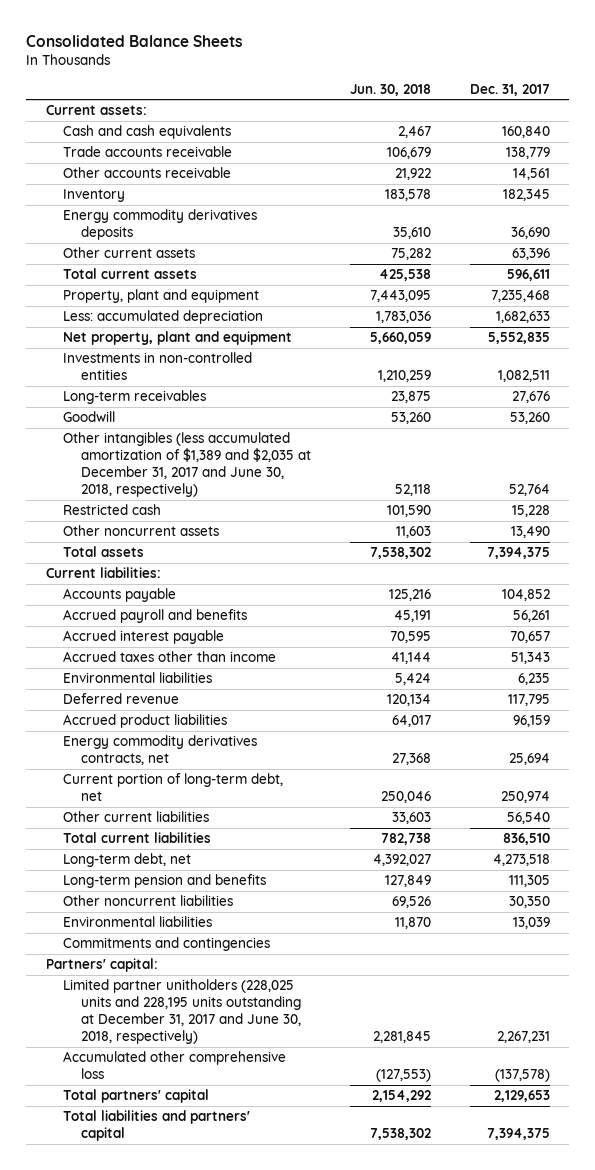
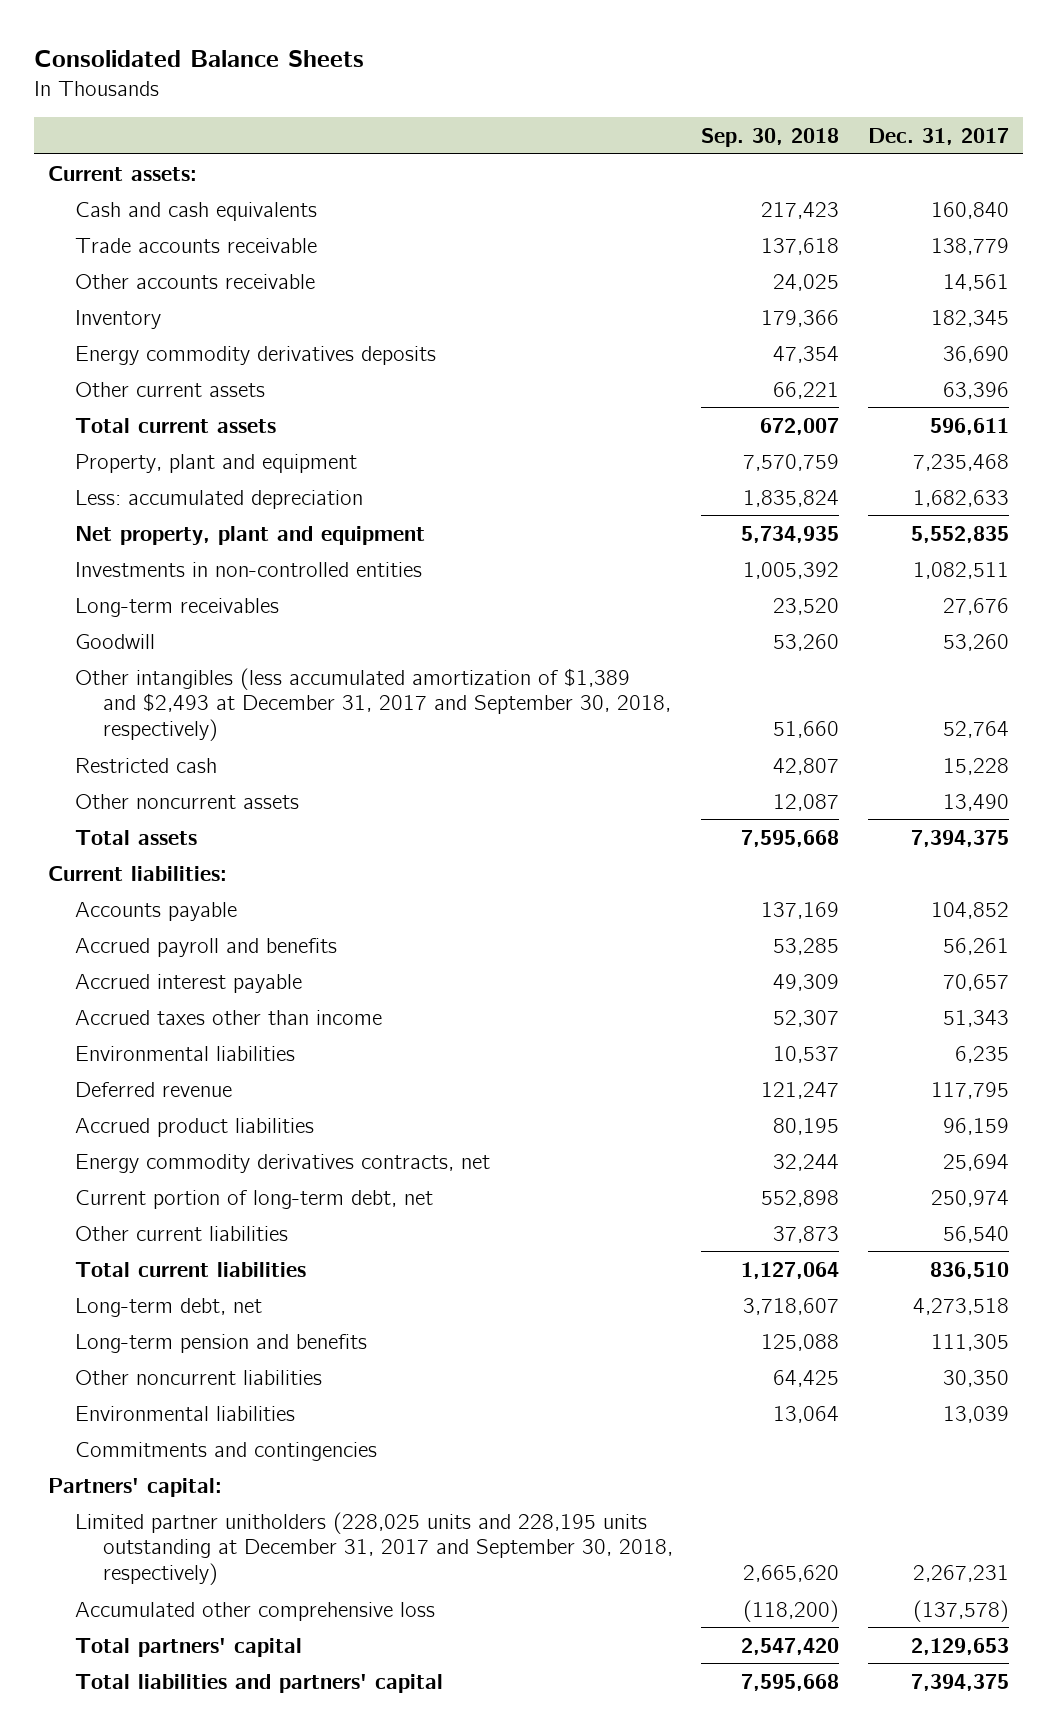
[349,83,431,96] Jun. 30, 2018 -> none
none -> [701,128,840,148] Sep. 30, 2018
[63,432,311,498] Other intangibles (less accumulated amortization of $1,389 and $2,035 at December 31, 2017 and June 30, 2018, respectively) -> [75,667,671,742] Other intangibles (less accumulated amortization of $1,389 and $2,493 at December 31, 2017 and September 30, 2018, respectively)
[63,979,301,1045] Limited partner unitholders (228,025 units and 228,195 units outstanding at December 31, 2017 and June 30, 2018, respectively) -> [75,1511,673,1586] Limited partner unitholders (228,025 units and 228,195 units outstanding at December 31, 2017 and September 30, 2018, respectively)

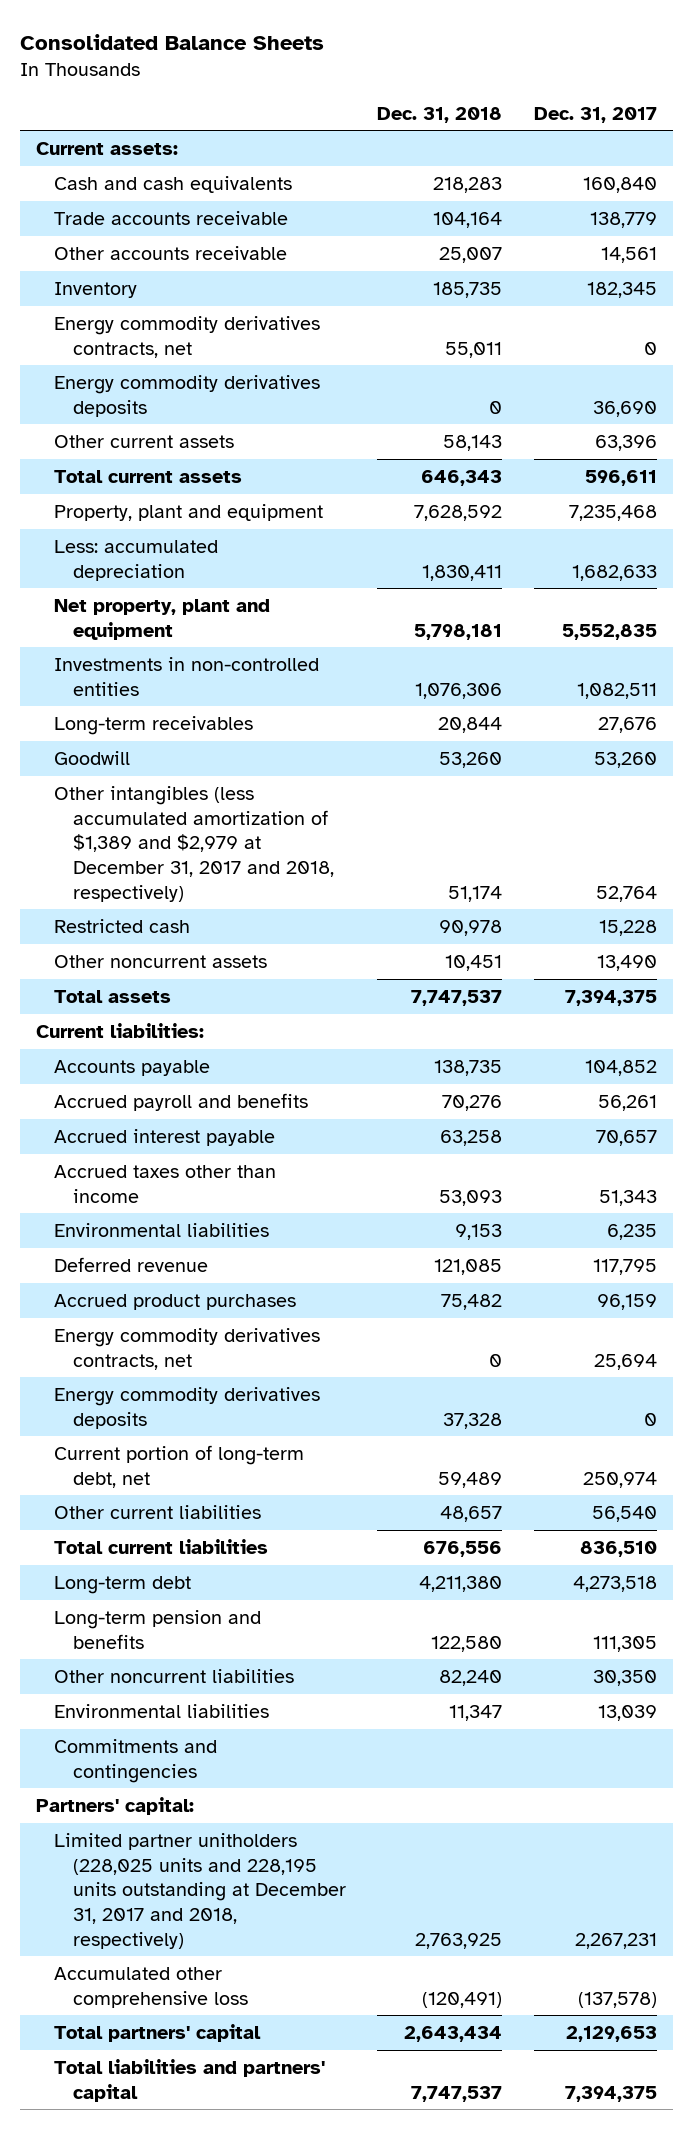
[701,128,840,148] Sep. 30, 2018 -> none
none -> [377,106,503,123] Dec. 31, 2018
none -> [54,315,321,358] Energy commodity derivatives contracts, net
[75,667,671,742] Other intangibles (less accumulated amortization of $1,389 and $2,493 at December 31, 2017 and September 30, 2018, respectively) -> [54,785,334,902] Other intangibles (less accumulated amortization of $1,389 and $2,979 at December 31, 2017 and 2018, respectively)
[75,1117,315,1137] Accrued product liabilities -> [54,1293,297,1310] Accrued product purchases
none -> [54,1386,321,1429] Energy commodity derivatives deposits
[75,1297,263,1317] Long-term debt, net -> [54,1575,192,1594] Long-term debt
[75,1511,673,1586] Limited partner unitholders (228,025 units and 228,195 units outstanding at December 31, 2017 and September 30, 2018, respectively) -> [54,1832,346,1949] Limited partner unitholders (228,025 units and 228,195 units outstanding at December 31, 2017 and 2018, respectively)

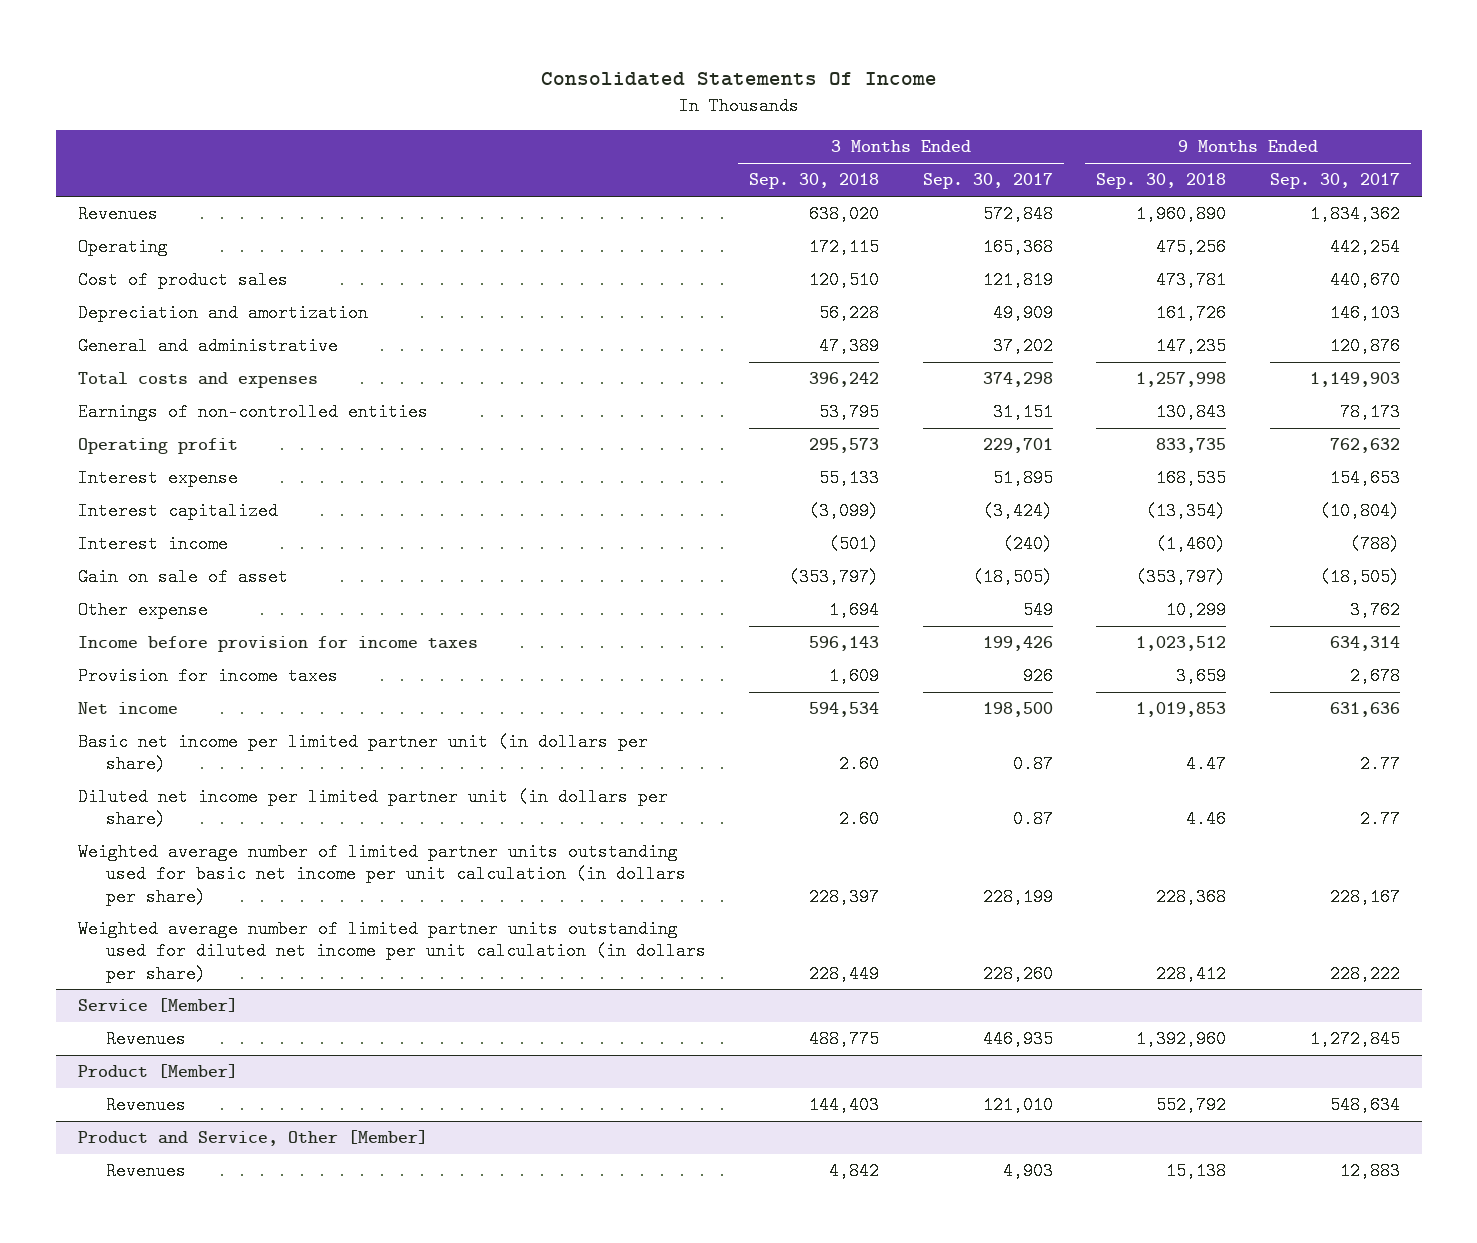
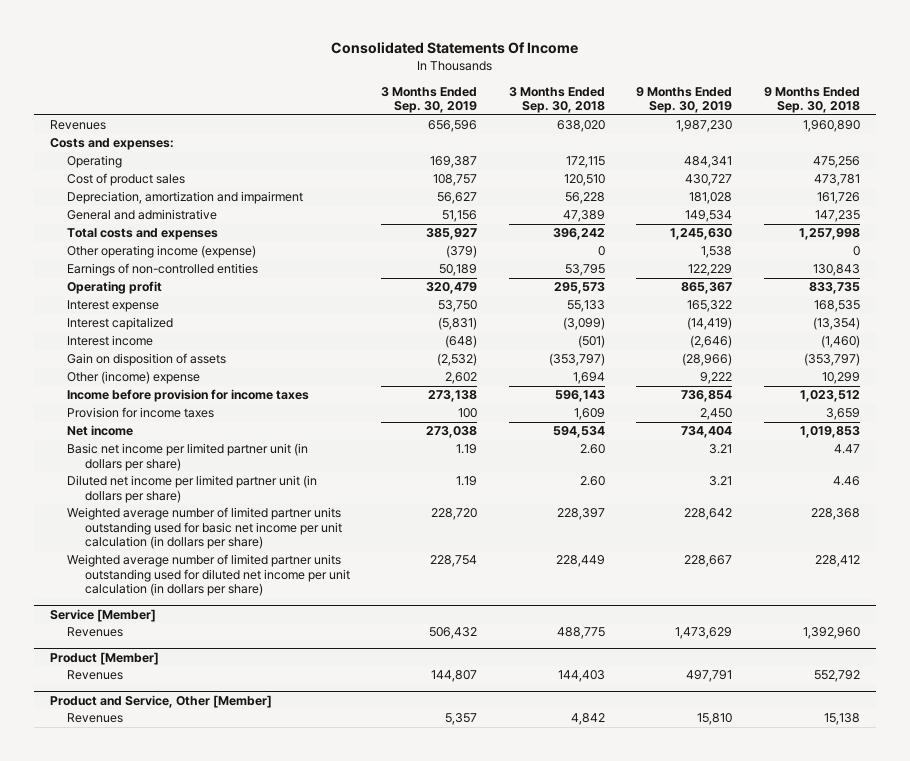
[922,173,1053,190] Sep. 30, 2017 -> none
[1269,173,1400,190] Sep. 30, 2017 -> none
none -> [381,86,478,114] 3 Months Ended Sep. 30, 2019
none -> [636,86,733,114] 9 Months Ended Sep. 30, 2019
none -> [49,138,174,151] Costs and expenses:
[77,304,368,323] Depreciation and amortization -> [67,191,304,205] Depreciation, amortization and impairment
none -> [67,245,257,259] Other operating income (expense)
[77,568,288,587] Gain on sale of asset -> [67,353,227,367] Gain on disposition of assets
[77,601,208,620] Other expense -> [67,371,201,385] Other (income) expense

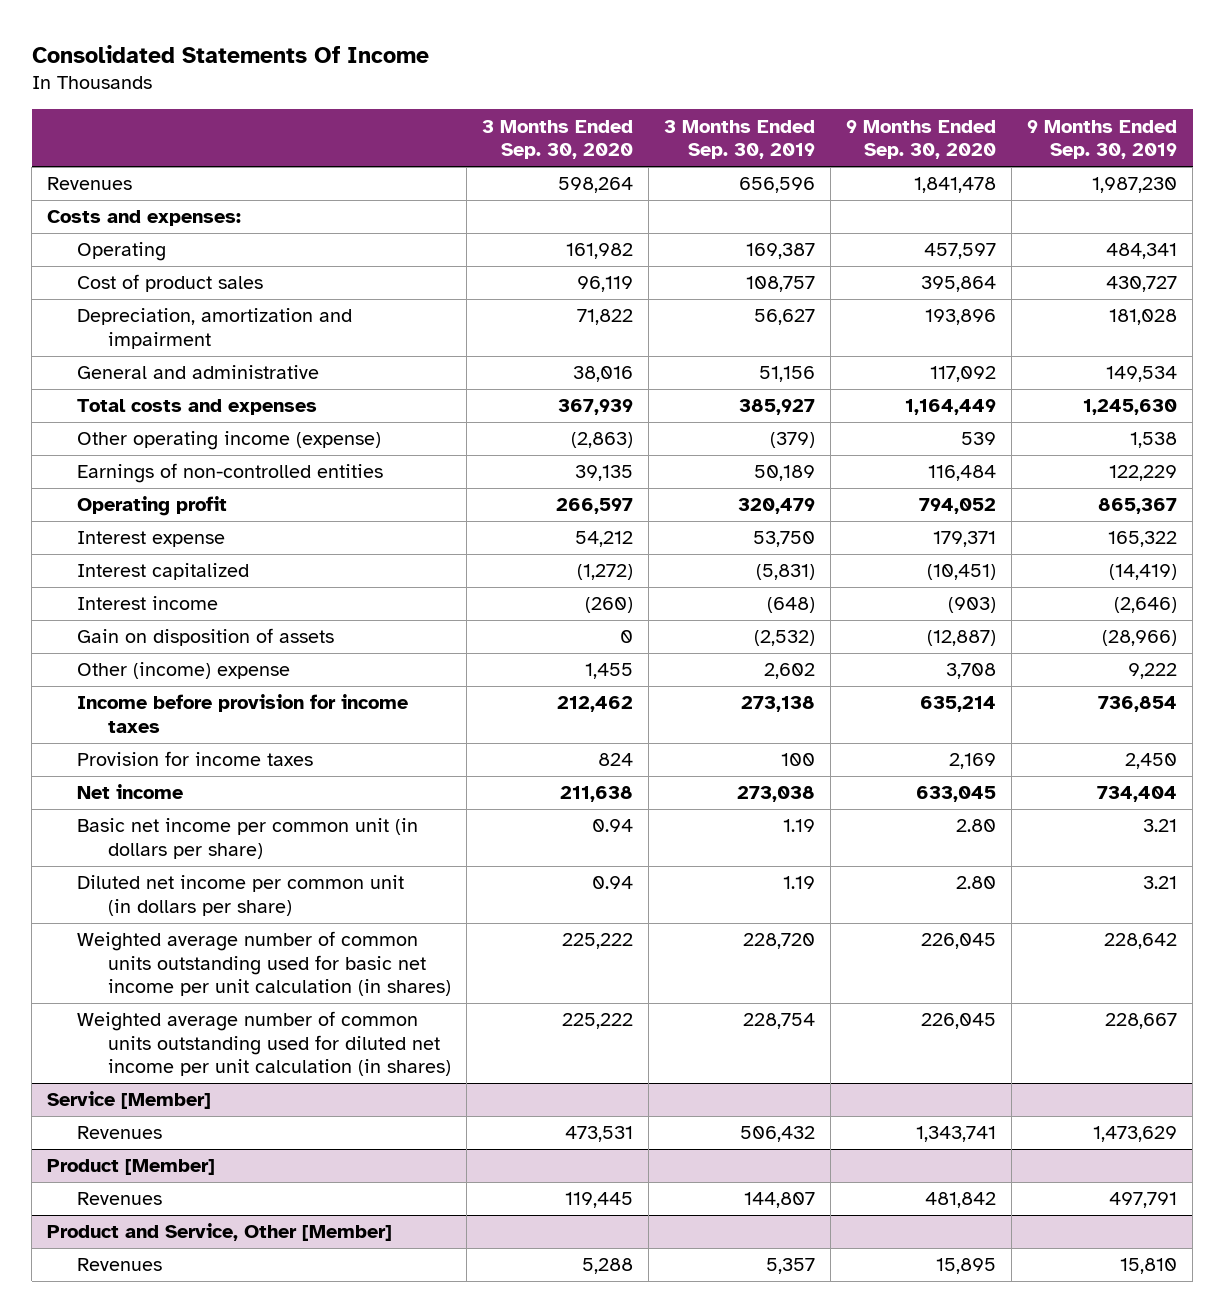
[508,86,605,114] 3 Months Ended Sep. 30, 2018 -> none
[763,86,860,114] 9 Months Ended Sep. 30, 2018 -> none
none -> [481,119,633,160] 3 Months Ended Sep. 30, 2020
none -> [846,119,997,160] 9 Months Ended Sep. 30, 2020
[67,443,309,471] Basic net income per limited partner unit (in dollars per share) -> [77,818,419,859] Basic net income per common unit (in dollars per share)
[67,475,318,503] Diluted net income per limited partner unit (in dollars per share) -> [77,875,405,916] Diluted net income per common unit (in dollars per share)
[67,507,343,550] Weighted average number of limited partner units outstanding used for basic net income per unit calculation (in dollars per share) -> [77,931,451,997] Weighted average number of common units outstanding used for basic net income per unit calculation (in shares)
[67,554,351,597] Weighted average number of limited partner units outstanding used for diluted net income per unit calculation (in dollars per share) -> [77,1011,451,1077] Weighted average number of common units outstanding used for diluted net income per unit calculation (in shares)

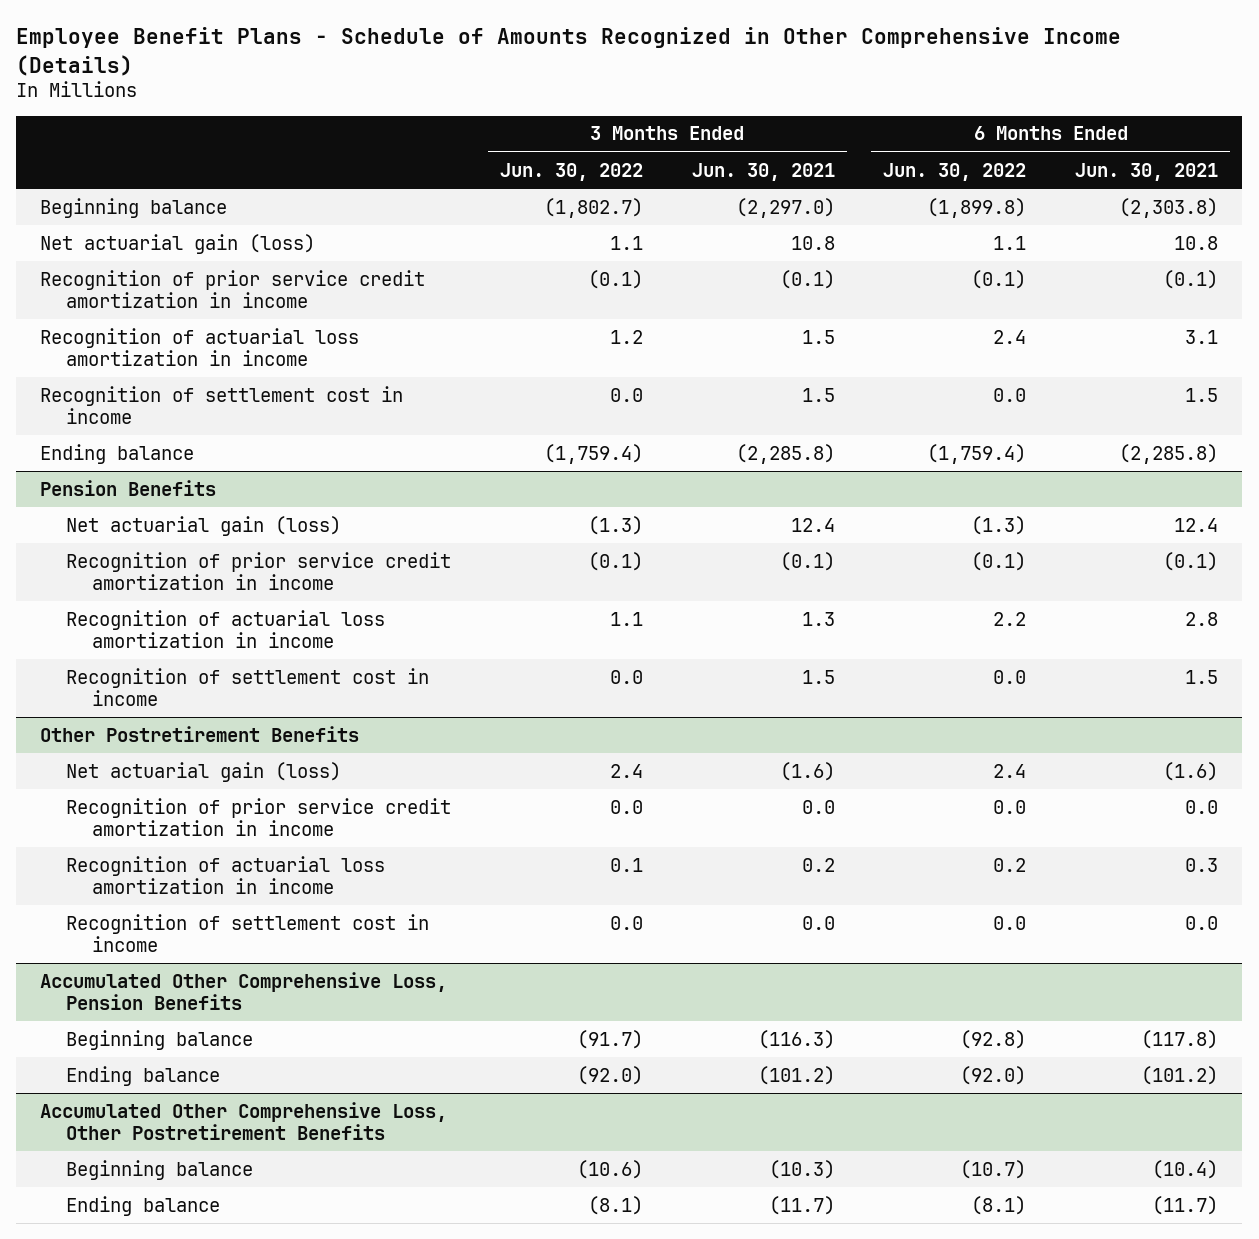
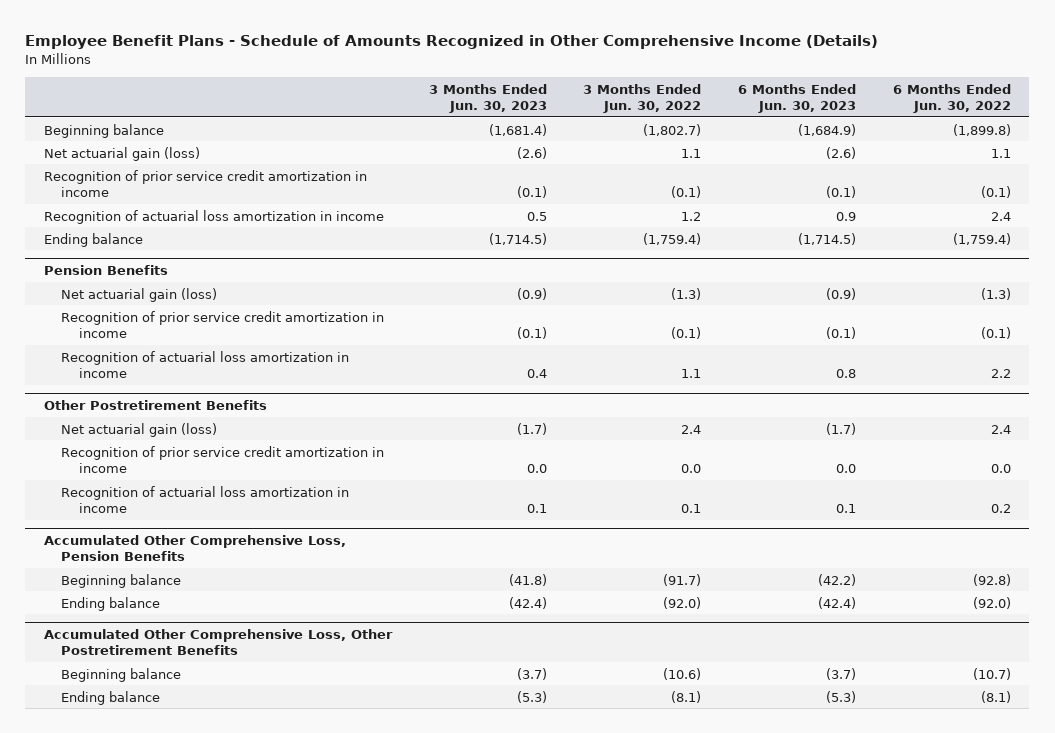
[691,162,835,181] Jun. 30, 2021 -> none
[1075,162,1219,181] Jun. 30, 2021 -> none
none -> [428,83,547,113] 3 Months Ended Jun. 30, 2023
none -> [738,83,857,113] 6 Months Ended Jun. 30, 2023
[40,385,404,424] Recognition of settlement cost in income -> none
[66,667,430,706] Recognition of settlement cost in income -> none
[66,913,430,952] Recognition of settlement cost in income -> none

